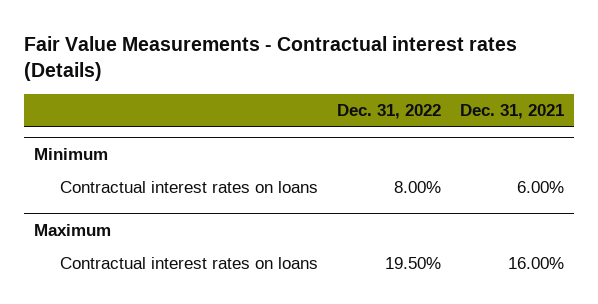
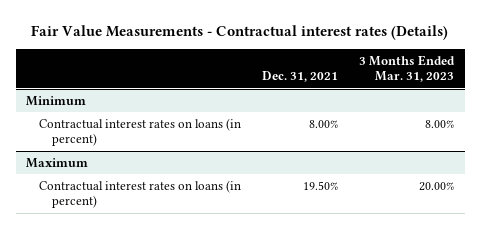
[337,103,442,119] Dec. 31, 2022 -> none
none -> [359,54,456,83] 3 Months Ended Mar. 31, 2023
[60,181,319,194] Contractual interest rates on loans -> [39,117,242,147] Contractual interest rates on loans (in percent)
[517,181,565,194] 6.00% -> [309,119,339,128] 8.00%
[60,257,319,270] Contractual interest rates on loans -> [39,179,242,209] Contractual interest rates on loans (in percent)
[508,257,565,270] 16.00% -> [303,180,339,190] 19.50%

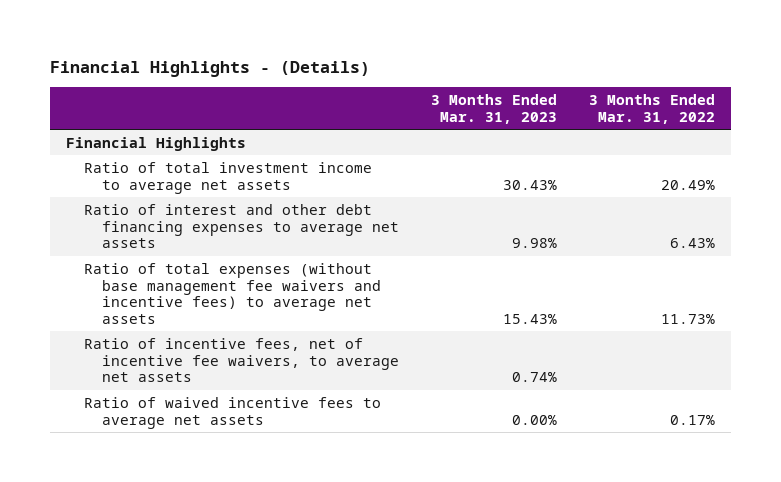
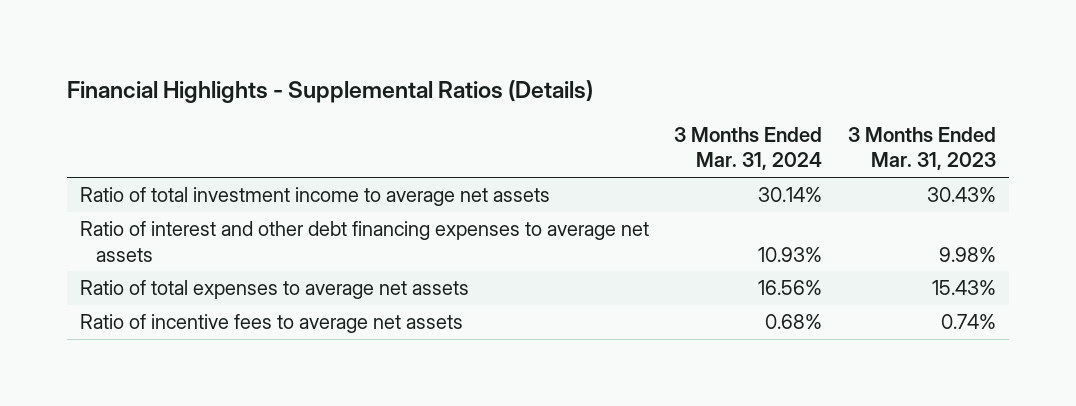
[50,60,371,77] Financial Highlights - (Details) -> [66,79,593,103] Financial Highlights - Supplemental Ratios (Details)
[589,94,716,124] 3 Months Ended Mar. 31, 2022 -> none
none -> [674,127,823,171] 3 Months Ended Mar. 31, 2024
[66,136,247,151] Financial Highlights -> none
[84,396,382,429] Ratio of waived incentive fees to average net assets -> none
[84,262,382,324] Ratio of total expenses (without base management fee waivers and incentive fees) to average net assets -> [79,280,469,300] Ratio of total expenses to average net assets
[84,337,400,383] Ratio of incentive fees, net of incentive fee waivers, to average net assets -> [79,314,463,334] Ratio of incentive fees to average net assets

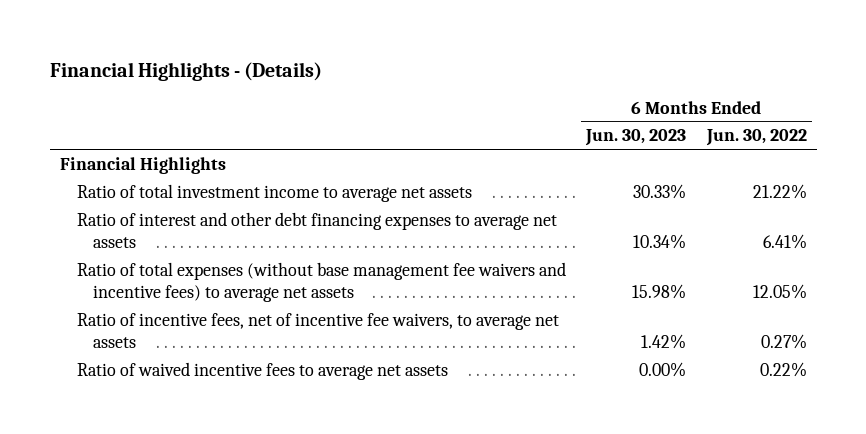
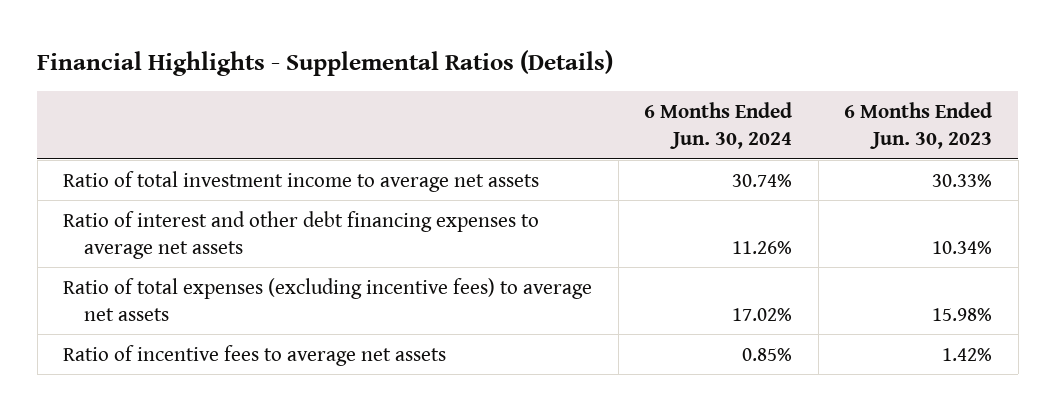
[49,61,322,81] Financial Highlights - (Details) -> [37,50,614,77] Financial Highlights - Supplemental Ratios (Details)
[705,129,807,147] Jun. 30, 2022 -> none
none -> [644,101,793,150] 6 Months Ended Jun. 30, 2024
[59,156,226,174] Financial Highlights -> none
[76,361,448,380] Ratio of waived incentive fees to average net assets -> none
[76,261,566,303] Ratio of total expenses (without base management fee waivers and incentive fees) to average net assets -> [63,277,593,322] Ratio of total expenses (excluding incentive fees) to average net assets
[76,312,559,349] Ratio of incentive fees, net of incentive fee waivers, to average net assets -> [63,344,447,366] Ratio of incentive fees to average net assets

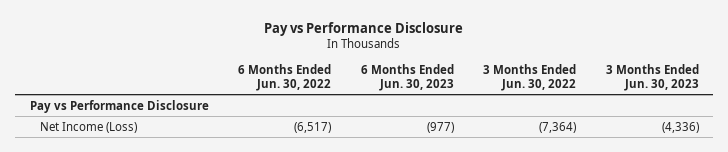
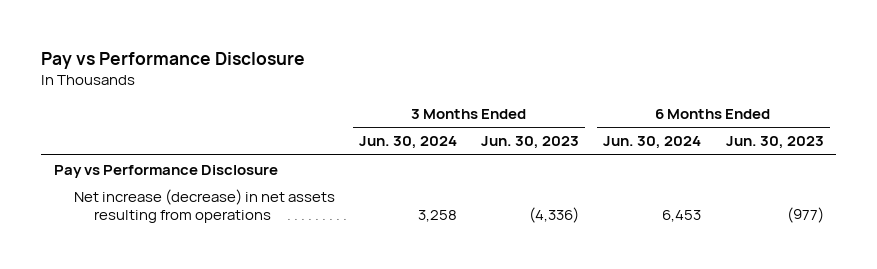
[238,64,332,91] 6 Months Ended Jun. 30, 2022 -> none
[483,64,577,91] 3 Months Ended Jun. 30, 2022 -> none
none -> [358,136,457,150] Jun. 30, 2024
none -> [603,136,702,150] Jun. 30, 2024
[39,121,137,133] Net Income (Loss) -> [73,189,335,224] Net increase (decrease) in net assets resulting from operations

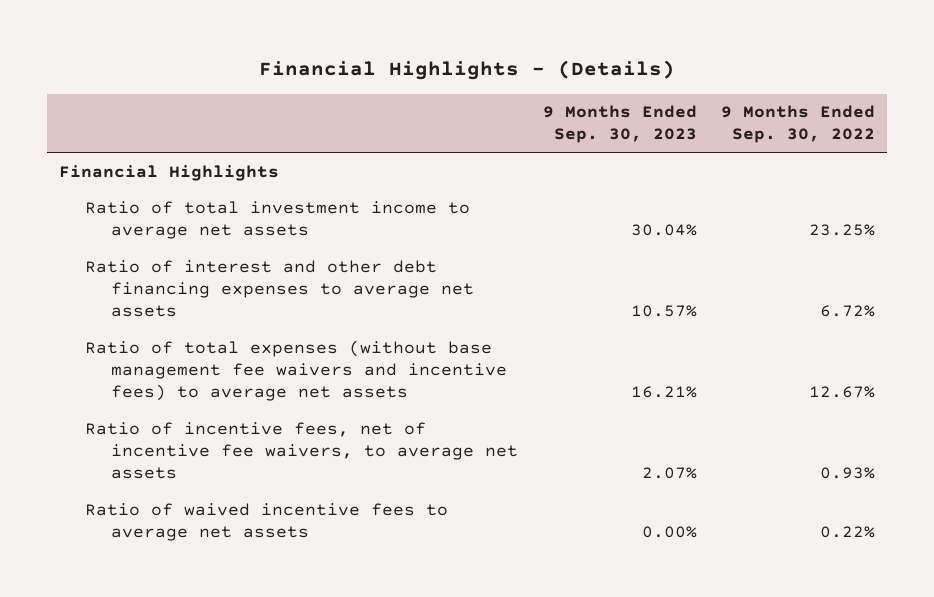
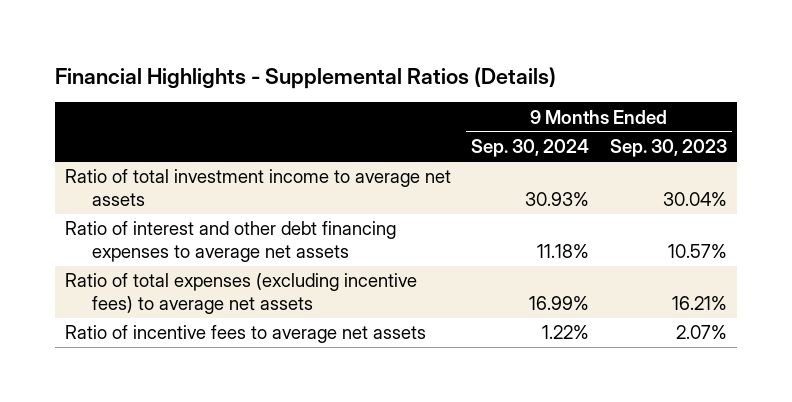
[259,60,676,81] Financial Highlights - (Details) -> [55,66,557,89] Financial Highlights - Supplemental Ratios (Details)
[721,105,876,144] 9 Months Ended Sep. 30, 2022 -> none
none -> [471,139,590,158] Sep. 30, 2024
[59,164,280,181] Financial Highlights -> none
[85,502,449,541] Ratio of waived incentive fees to average net assets -> none
[85,339,508,402] Ratio of total expenses (without base management fee waivers and incentive fees) to average net assets -> [65,273,418,314] Ratio of total expenses (excluding incentive fees) to average net assets
[85,421,519,480] Ratio of incentive fees, net of incentive fee waivers, to average net assets -> [65,325,427,344] Ratio of incentive fees to average net assets

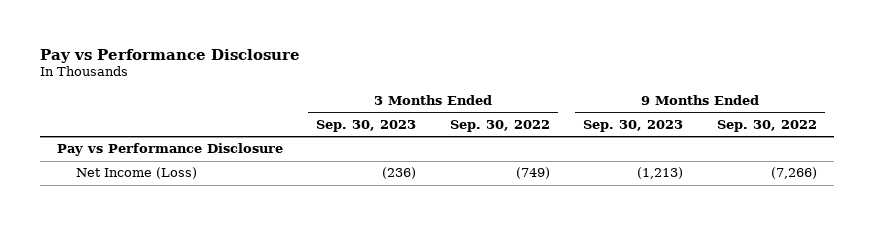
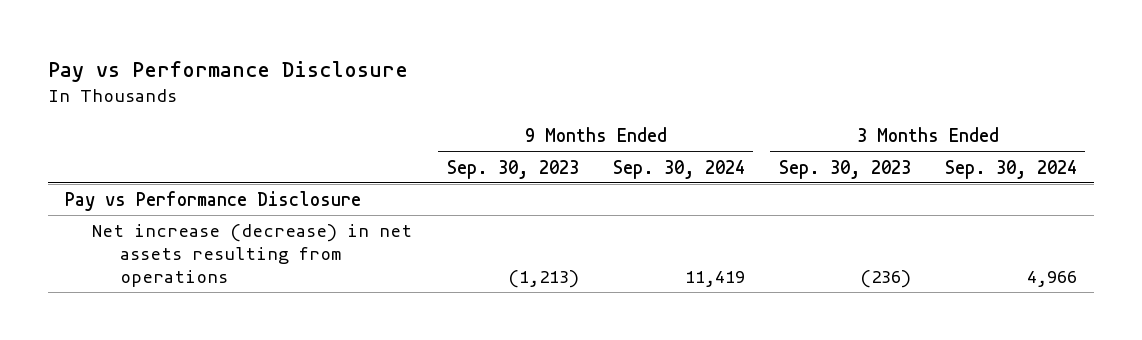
[449,120,550,133] Sep. 30, 2022 -> none
[716,120,817,133] Sep. 30, 2022 -> none
none -> [612,159,745,179] Sep. 30, 2024
none -> [944,159,1077,179] Sep. 30, 2024
[75,167,197,180] Net Income (Loss) -> [92,223,413,287] Net increase (decrease) in net assets resulting from operations

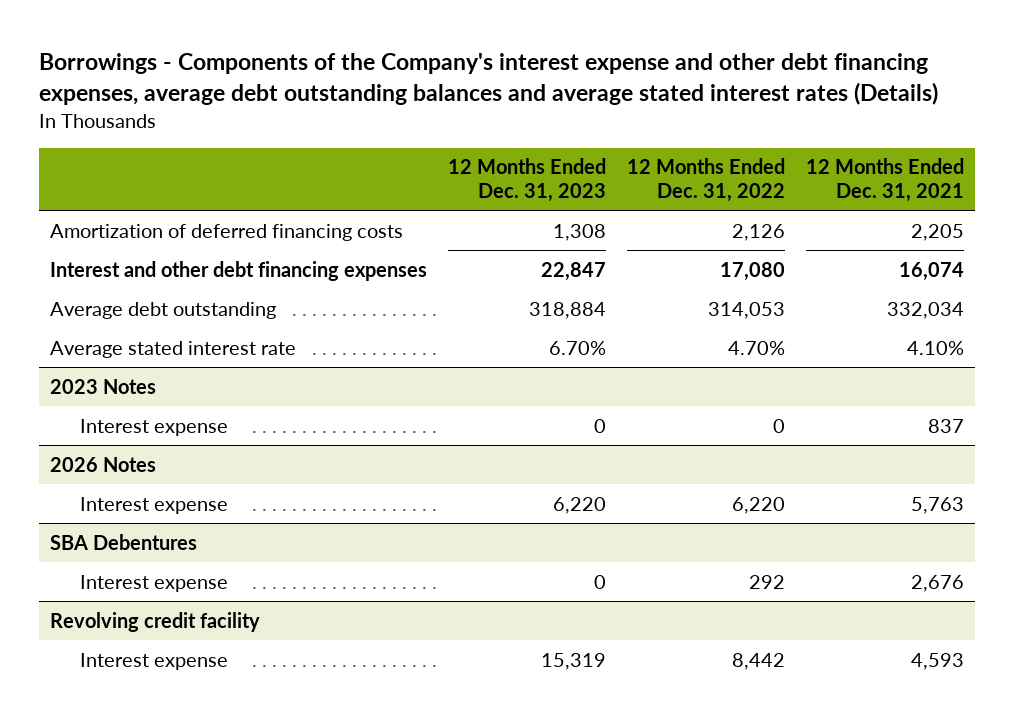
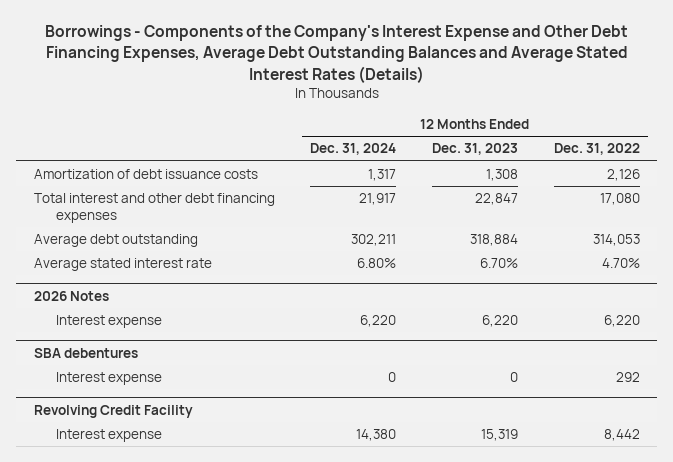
[39,53,939,105] Borrowings - Components of the Company's interest expense and other debt financing expenses, average debt outstanding balances and average stated interest rates (Details) -> [44,25,628,83] Borrowings - Components of the Company's Interest Expense and Other Debt Financing Expenses, Average Debt Outstanding Balances and Average Stated Interest Rates (Details)
[806,158,965,202] 12 Months Ended Dec. 31, 2021 -> none
none -> [310,143,397,156] Dec. 31, 2024
[49,223,403,241] Amortization of deferred financing costs -> [33,169,258,180] Amortization of debt issuance costs
[49,260,427,281] Interest and other debt financing expenses -> [33,193,275,223] Total interest and other debt financing expenses
[49,378,156,394] 2023 Notes -> none
[80,418,229,436] Interest expense -> none
[49,533,197,550] SBA Debentures -> [33,347,138,358] SBA debentures
[49,611,260,632] Revolving credit facility -> [33,404,193,418] Revolving Credit Facility

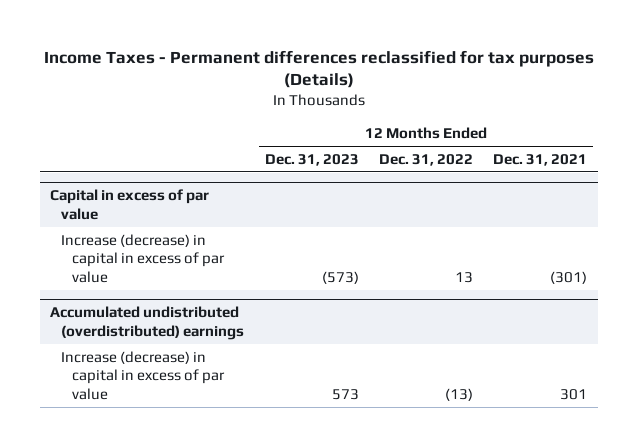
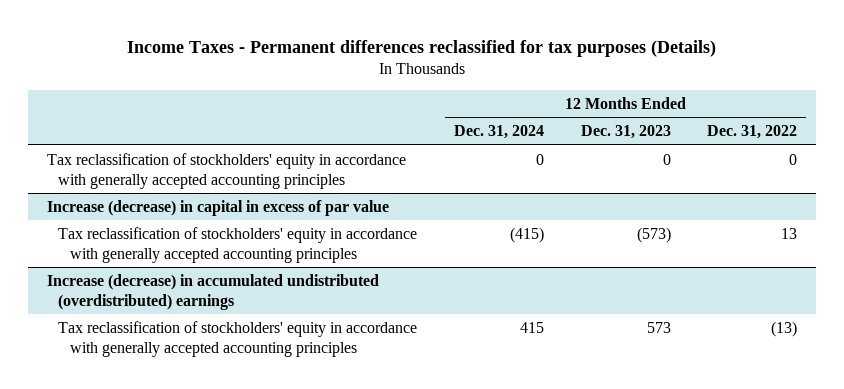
[493,153,588,166] Dec. 31, 2021 -> none
none -> [454,125,545,140] Dec. 31, 2024
none -> [46,152,406,189] Tax reclassification of stockholders' equity in accordance with generally accepted accounting principles
[49,188,209,220] Capital in excess of par value -> [46,199,389,216] Increase (decrease) in capital in excess of par value
[61,233,226,283] Increase (decrease) in capital in excess of par value -> [58,226,418,263] Tax reclassification of stockholders' equity in accordance with generally accepted accounting principles
[49,305,245,340] Accumulated undistributed (overdistributed) earnings -> [46,273,379,310] Increase (decrease) in accumulated undistributed (overdistributed) earnings
[61,350,226,400] Increase (decrease) in capital in excess of par value -> [58,320,418,357] Tax reclassification of stockholders' equity in accordance with generally accepted accounting principles

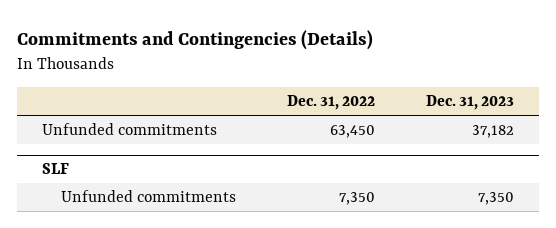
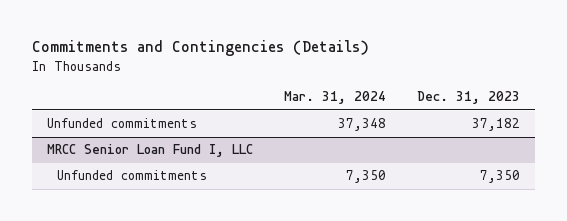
[287,95,376,111] Dec. 31, 2022 -> none
none -> [283,91,386,105] Mar. 31, 2024
[42,163,70,175] SLF -> [46,144,253,158] MRCC Senior Loan Fund I, LLC

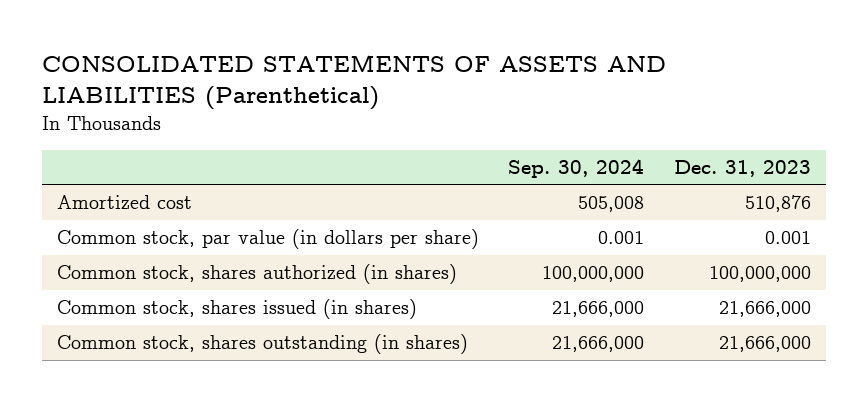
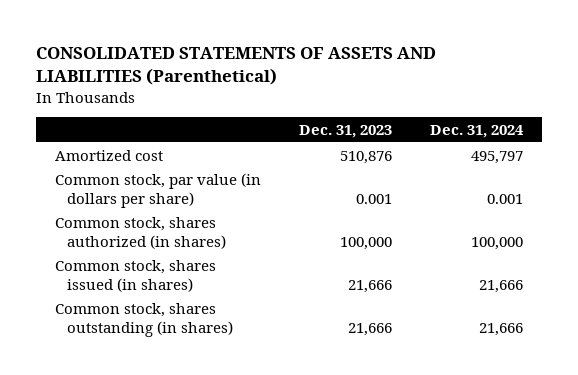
[508,158,645,178] Sep. 30, 2024 -> none
none -> [430,125,525,139] Dec. 31, 2024
[709,266,812,283] 100,000,000 -> [340,236,393,250] 100,000
[719,301,812,318] 21,666,000 -> [348,279,393,293] 21,666
[719,336,812,353] 21,666,000 -> [348,322,393,336] 21,666

